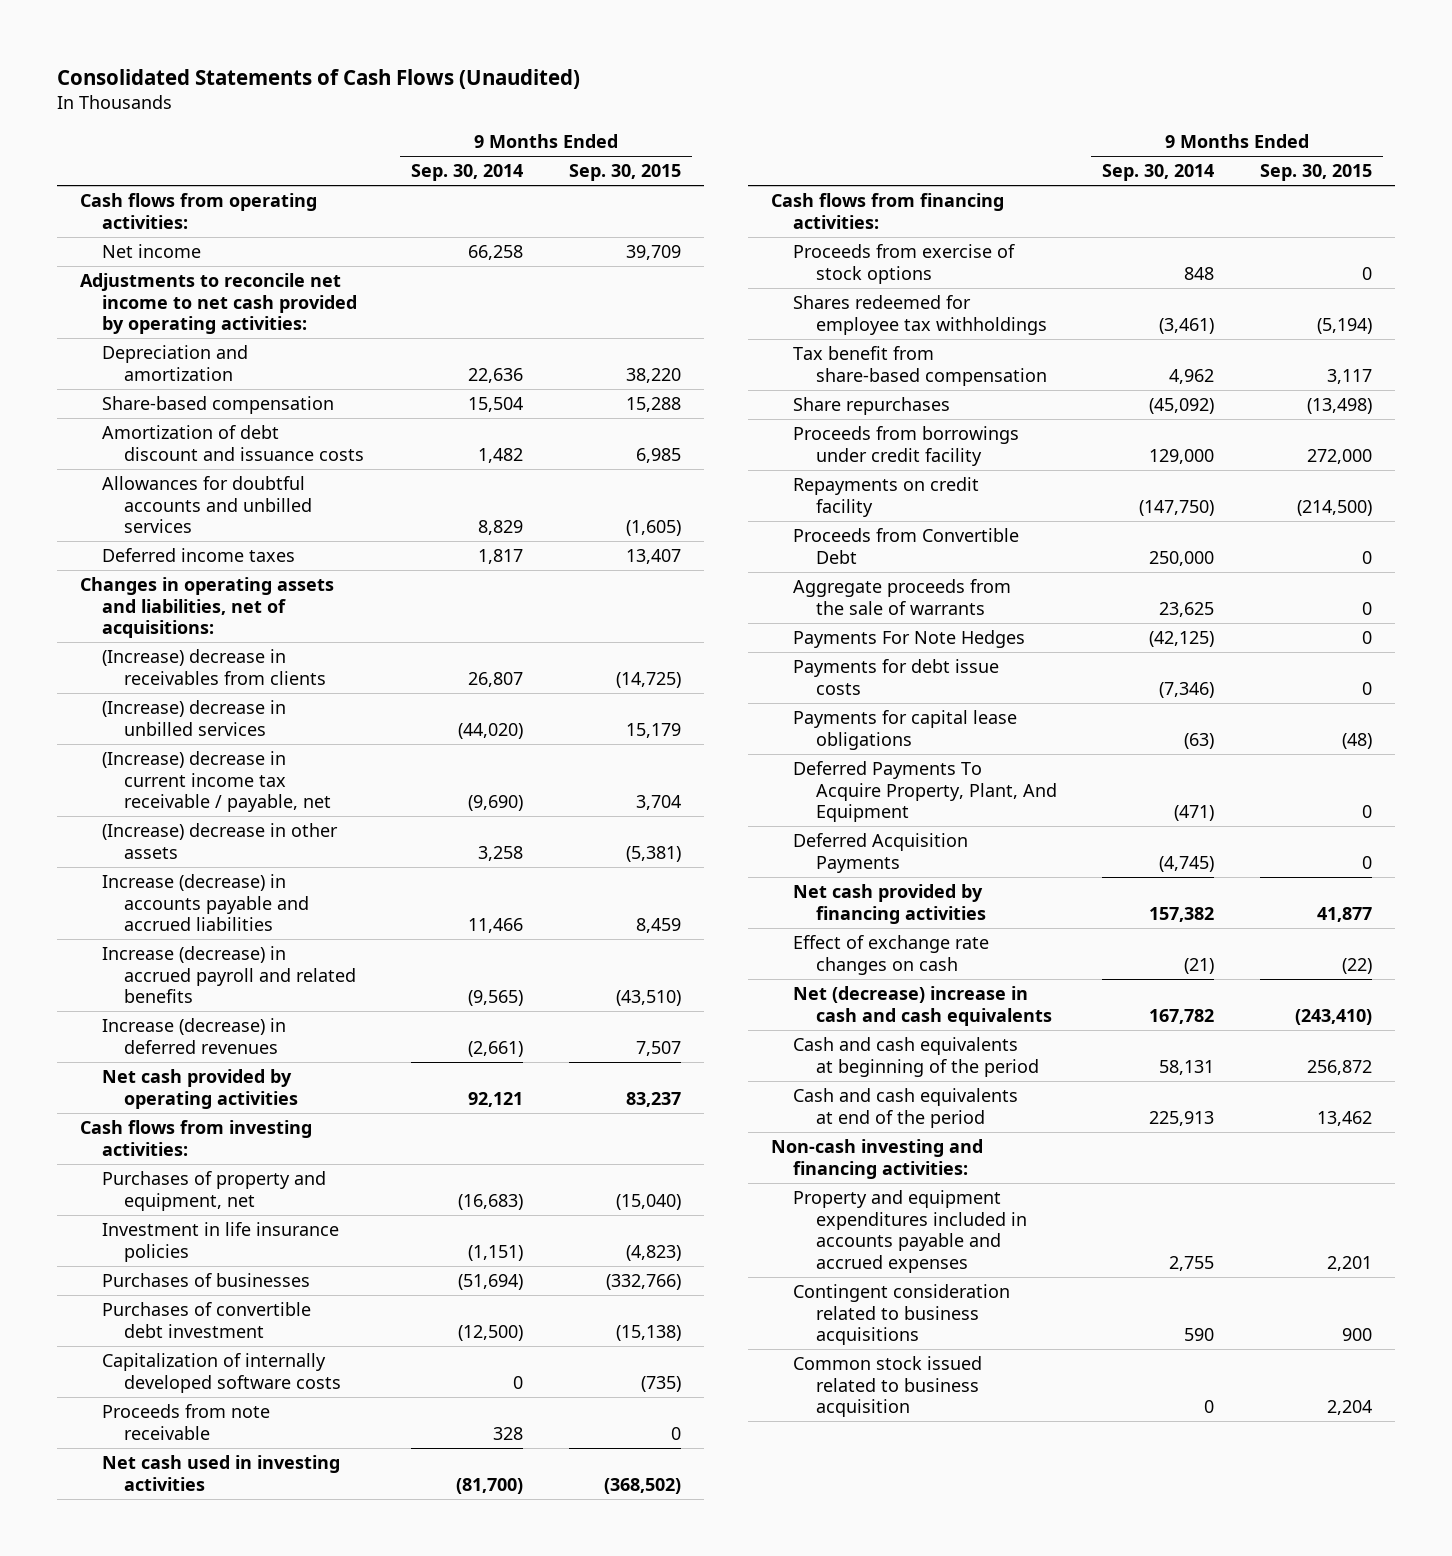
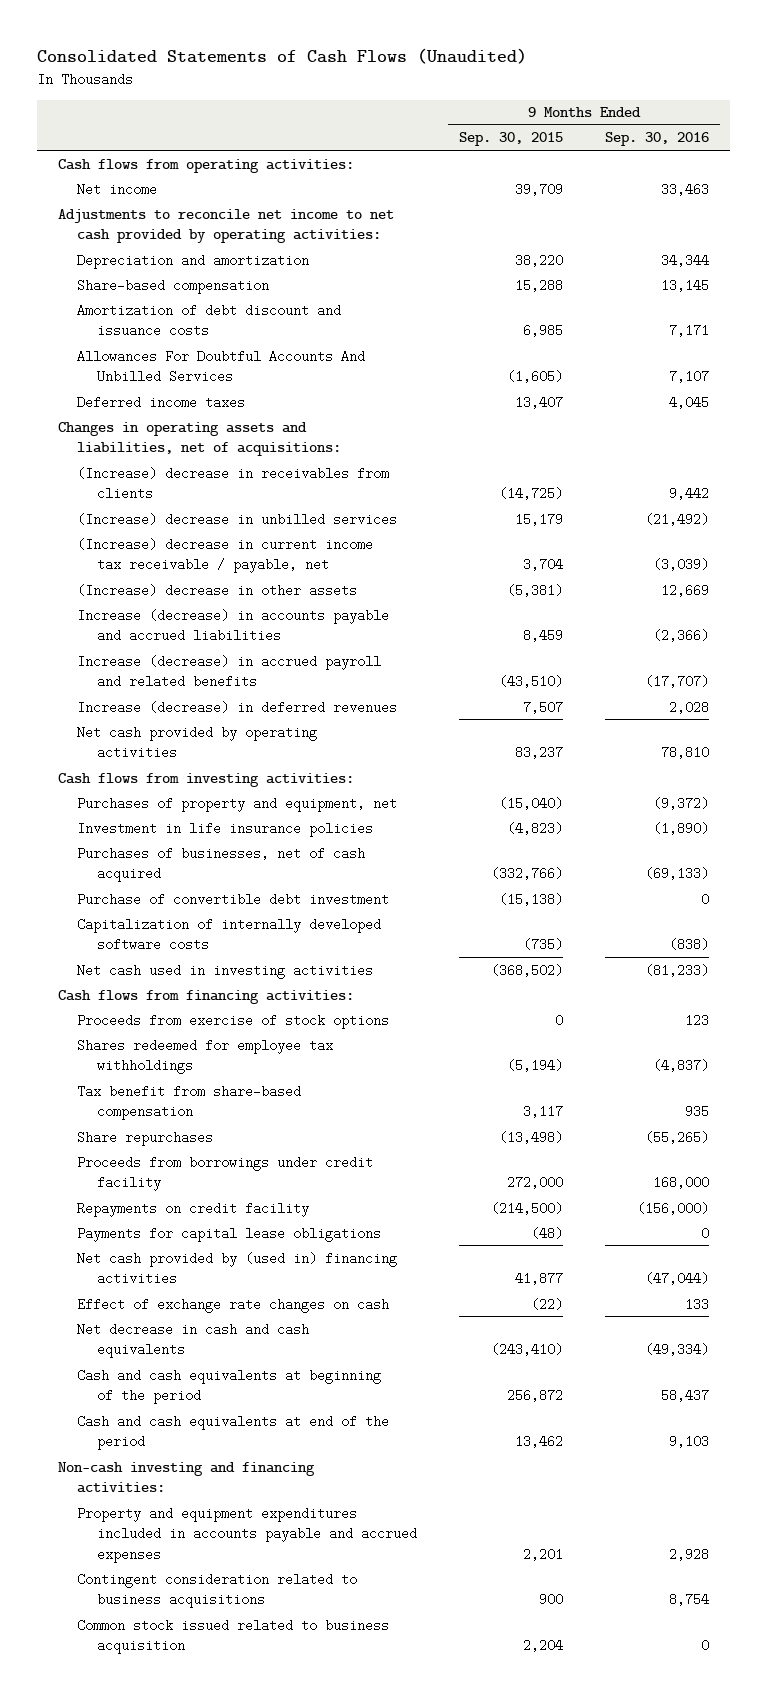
[411,164,524,182] Sep. 30, 2014 -> none
none -> [604,132,709,147] Sep. 30, 2016
[102,476,313,534] Allowances for doubtful accounts and unbilled services -> [77,349,366,384] Allowances For Doubtful Accounts And Unbilled Services
[102,1273,311,1288] Purchases of businesses -> [77,846,366,883] Purchases of businesses, net of cash acquired
[102,1302,312,1338] Purchases of convertible debt investment -> [77,892,390,906] Purchase of convertible debt investment
[102,1404,271,1440] Proceeds from note receivable -> none
[793,528,1020,564] Proceeds from Convertible Debt -> none
[793,579,1012,615] Aggregate proceeds from the sale of warrants -> none
[793,630,1026,649] Payments For Note Hedges -> none
[793,659,1000,695] Payments for debt issue costs -> none
[793,761,1057,823] Deferred Payments To Acquire Property, Plant, And Equipment -> none
[793,833,969,873] Deferred Acquisition Payments -> none
[793,884,986,924] Net cash provided by financing activities -> [77,1251,398,1286] Net cash provided by (used in) financing activities
[793,986,1052,1026] Net (decrease) increase in cash and cash equivalents -> [77,1322,310,1359] Net decrease in cash and cash equivalents

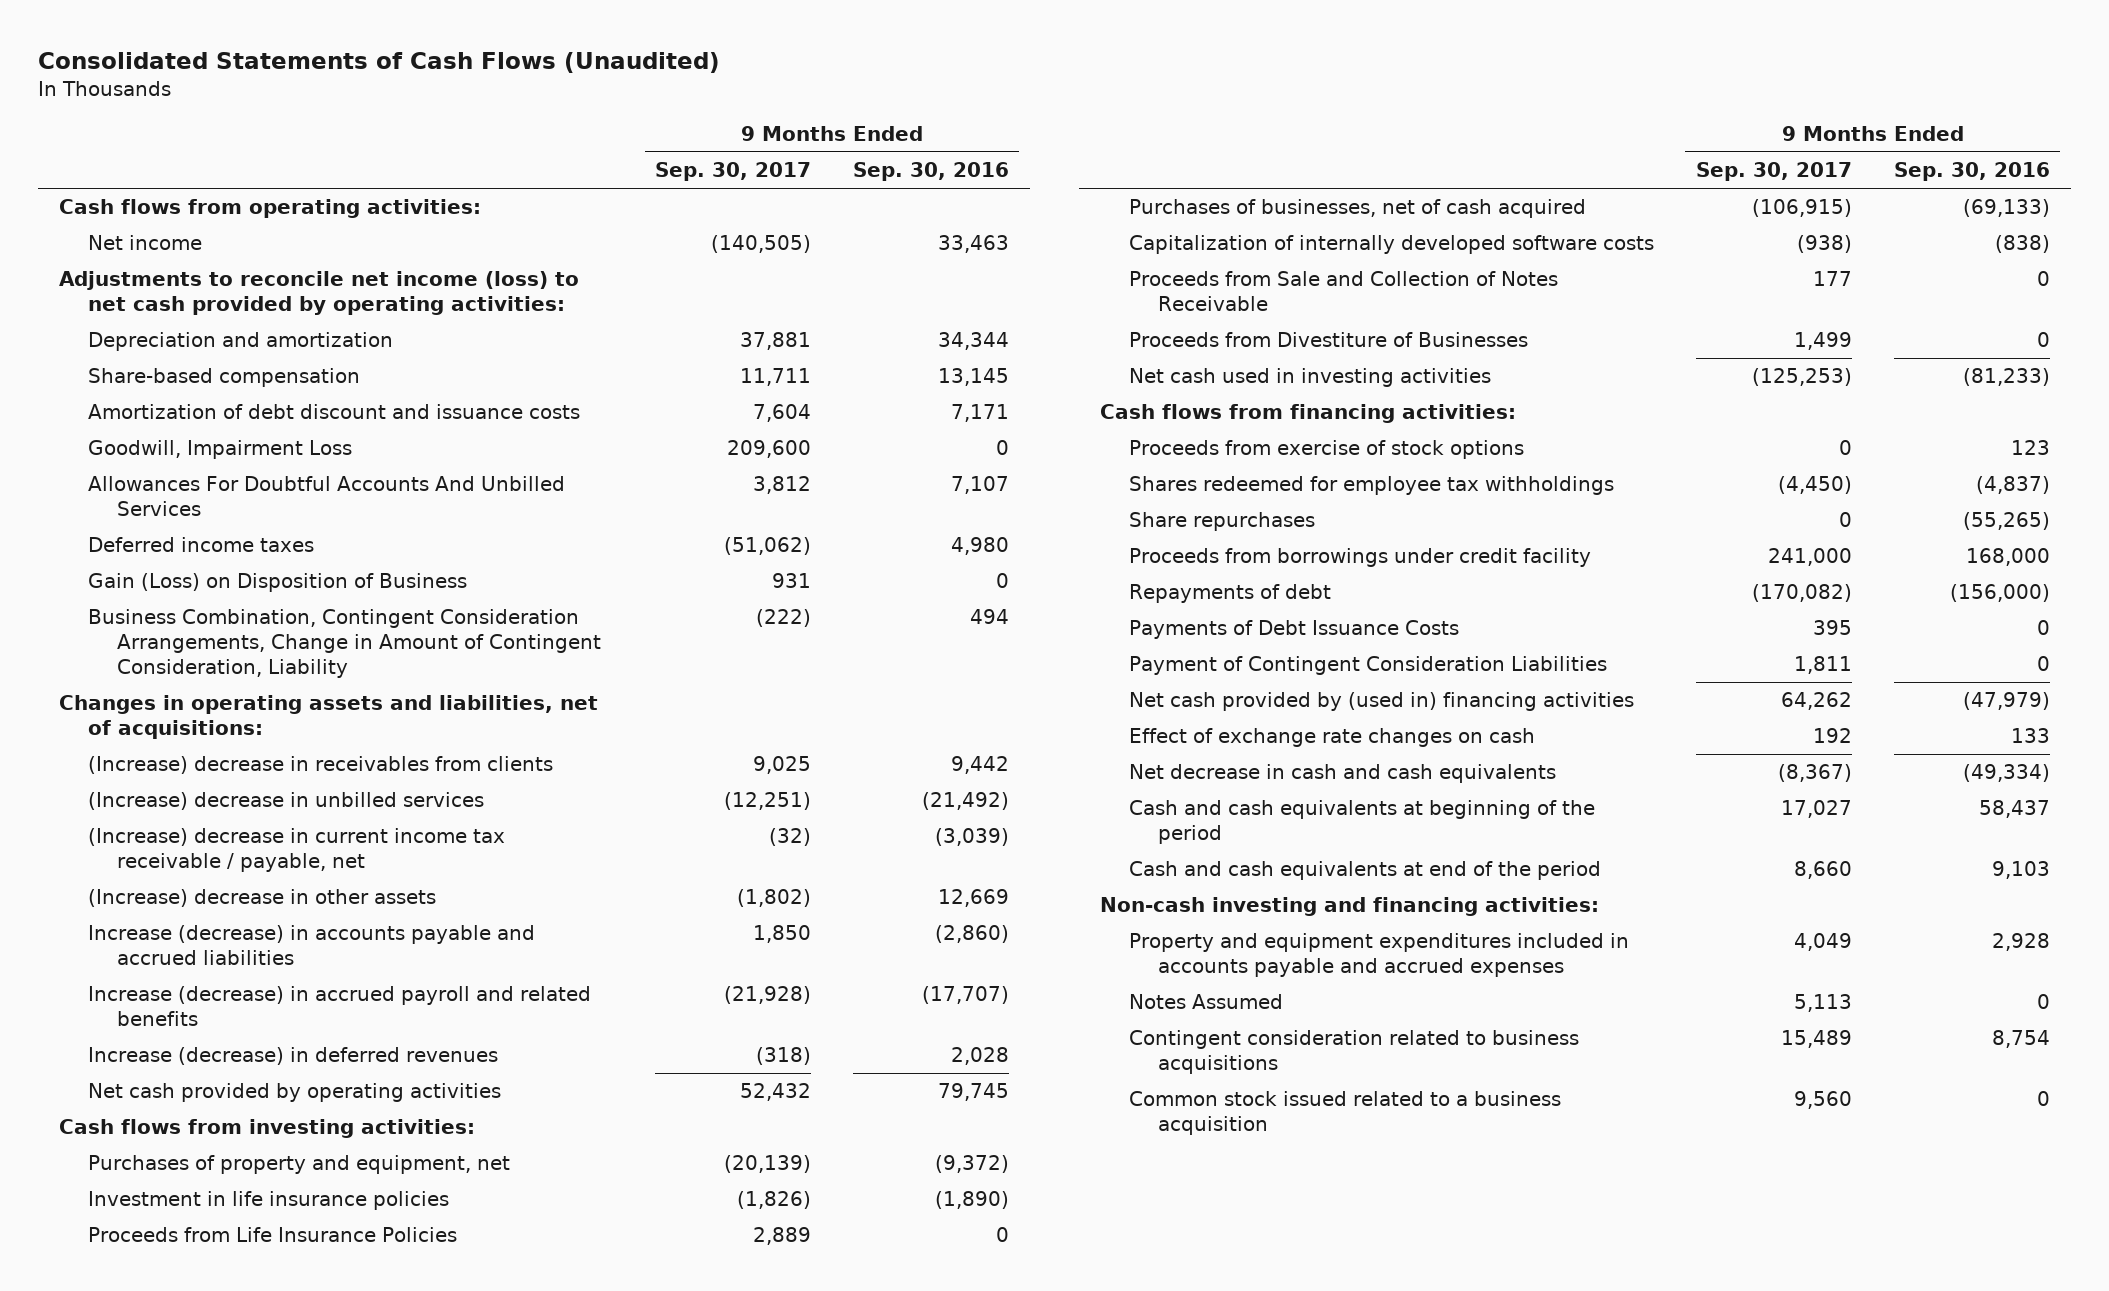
[458,132,563,147] Sep. 30, 2015 -> none
none -> [655,162,812,182] Sep. 30, 2017
[58,208,395,244] Adjustments to reconcile net income to net cash provided by operating activities: -> [59,271,580,315] Adjustments to reconcile net income (loss) to net cash provided by operating activities:
none -> [88,440,353,460] Goodwill, Impairment Loss
[668,395,709,409] 4,045 -> [950,537,1009,556] 4,980
none -> [88,573,468,593] Gain (Loss) on Disposition of Business
none -> [88,609,601,678] Business Combination, Contingent Consideration Arrangements, Change in Amount of Contingent Consideration, Liability
[652,629,709,643] (2,366) -> [934,925,1009,944] (2,860)
[660,746,709,760] 78,810 -> [937,1083,1009,1102] 79,745
none -> [88,1227,458,1243] Proceeds from Life Insurance Policies
[77,892,390,906] Purchase of convertible debt investment -> none
none -> [1129,271,1559,311] Proceeds from Sale and Collection of Notes Receivable
none -> [1129,332,1529,348] Proceeds from Divestiture of Businesses
[77,1084,302,1121] Tax benefit from share-based compensation -> none
[77,1226,382,1242] Payments for capital lease obligations -> none
[77,1201,310,1217] Repayments on credit facility -> [1129,584,1332,604] Repayments of debt
none -> [1129,620,1460,640] Payments of Debt Issuance Costs
none -> [1129,656,1608,676] Payment of Contingent Consideration Liabilities
[644,1272,709,1286] (47,044) -> [1962,692,2050,711] (47,979)
none -> [1129,994,1284,1010] Notes Assumed
[77,1618,390,1655] Common stock issued related to business acquisition -> [1129,1091,1562,1135] Common stock issued related to a business acquisition

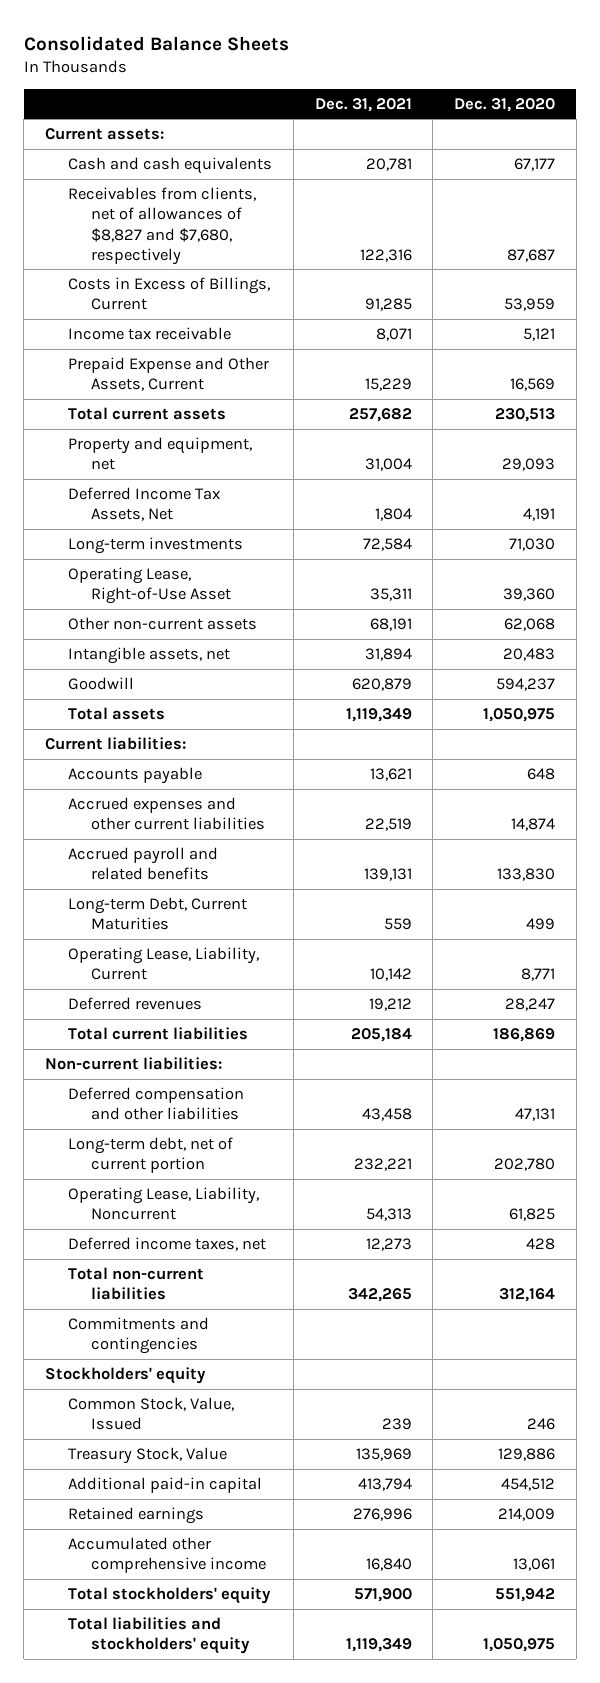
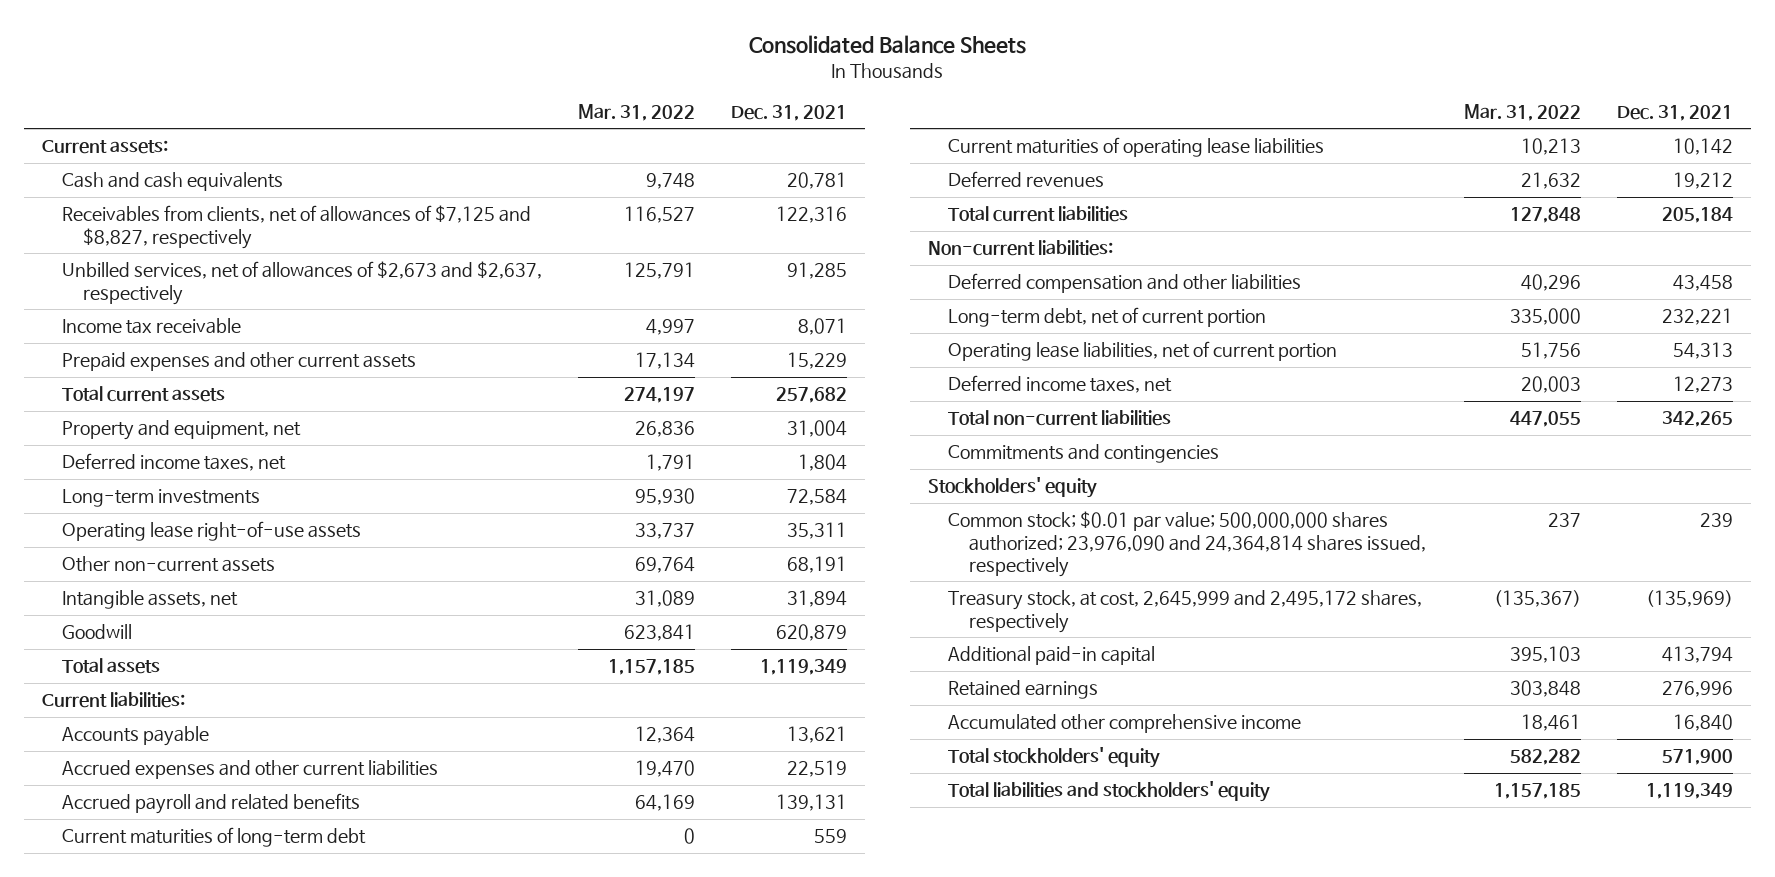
[453,97,555,112] Dec. 31, 2020 -> none
none -> [578,104,696,122] Mar. 31, 2022
[68,187,257,265] Receivables from clients, net of allowances of $8,827 and $7,680, respectively -> [62,205,532,249] Receivables from clients, net of allowances of $7,125 and $8,827, respectively
[68,277,271,311] Costs in Excess of Billings, Current -> [62,261,543,305] Unbilled services, net of allowances of $2,673 and $2,637, respectively
[68,357,270,392] Prepaid Expense and Other Assets, Current -> [62,352,417,372] Prepaid expenses and other current assets
[68,487,221,522] Deferred Income Tax Assets, Net -> [62,453,287,472] Deferred income taxes, net
[68,567,232,605] Operating Lease, Right-of-Use Asset -> [62,521,362,542] Operating lease right-of-use assets
[68,897,248,931] Long-term Debt, Current Maturities -> [62,827,367,848] Current maturities of long-term debt
[68,947,260,981] Operating Lease, Liability, Current -> [948,137,1325,158] Current maturities of operating lease liabilities
[68,1187,260,1221] Operating Lease, Liability, Noncurrent -> [948,341,1338,362] Operating lease liabilities, net of current portion
[68,1447,228,1465] Treasury Stock, Value -> none
[68,1397,235,1431] Common Stock, Value, Issued -> [948,511,1427,577] Common stock; $0.01 par value; 500,000,000 shares authorized; 23,976,090 and 24,364,814 shares issued, respectively
none -> [948,590,1423,633] Treasury stock, at cost, 2,645,999 and 2,495,172 shares, respectively

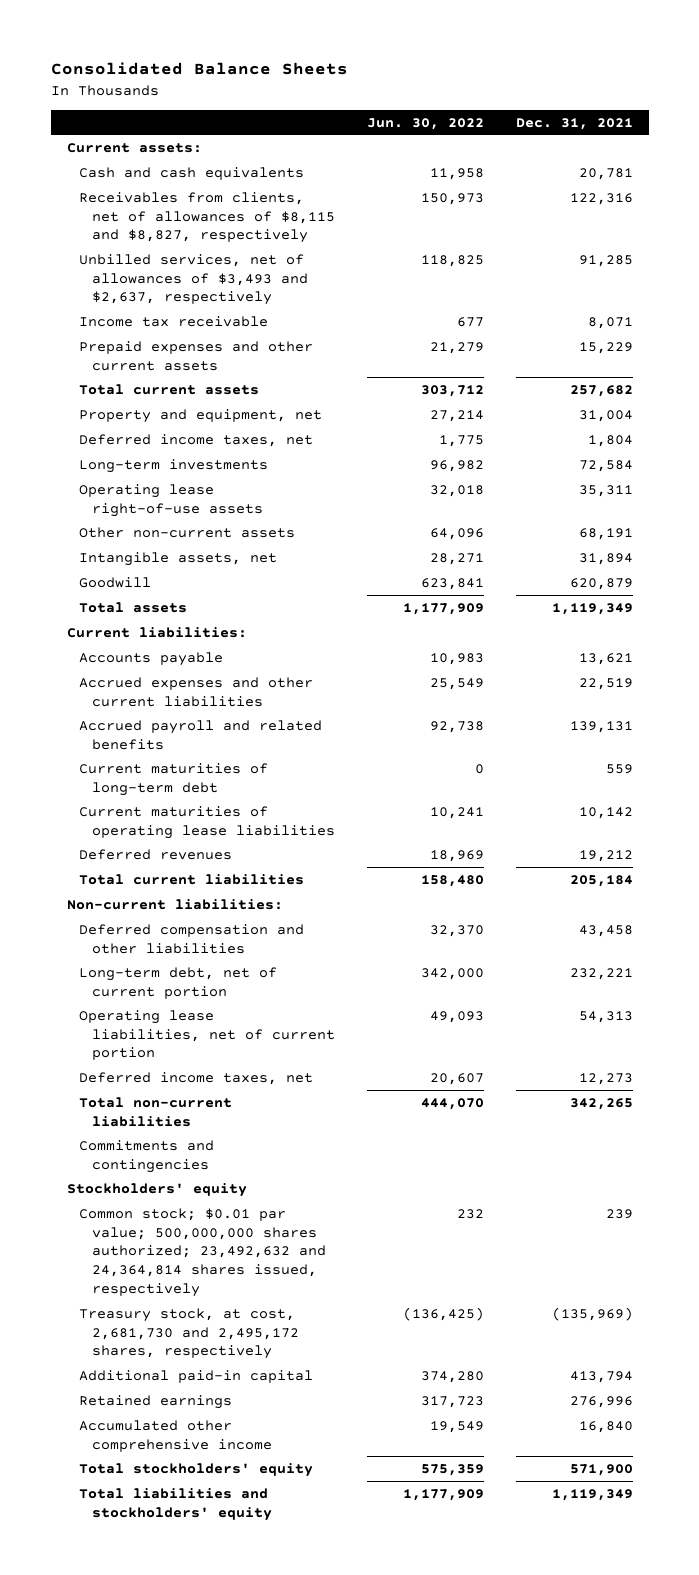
[578,104,696,122] Mar. 31, 2022 -> none
none -> [366,117,484,130] Jun. 30, 2022
[62,205,532,249] Receivables from clients, net of allowances of $7,125 and $8,827, respectively -> [79,191,335,244] Receivables from clients, net of allowances of $8,115 and $8,827, respectively
[62,261,543,305] Unbilled services, net of allowances of $2,673 and $2,637, respectively -> [79,253,308,306] Unbilled services, net of allowances of $3,493 and $2,637, respectively
[948,511,1427,577] Common stock; $0.01 par value; 500,000,000 shares authorized; 23,976,090 and 24,364,814 shares issued, respectively -> [79,1207,326,1298] Common stock; $0.01 par value; 500,000,000 shares authorized; 23,492,632 and 24,364,814 shares issued, respectively
[948,590,1423,633] Treasury stock, at cost, 2,645,999 and 2,495,172 shares, respectively -> [79,1307,299,1360] Treasury stock, at cost, 2,681,730 and 2,495,172 shares, respectively

